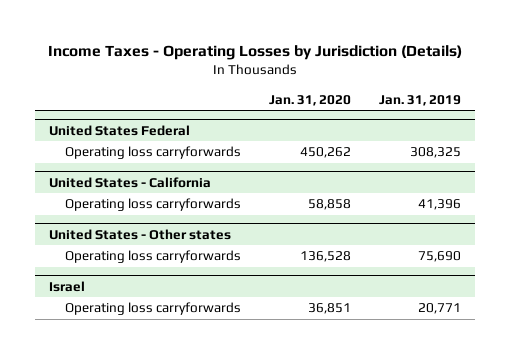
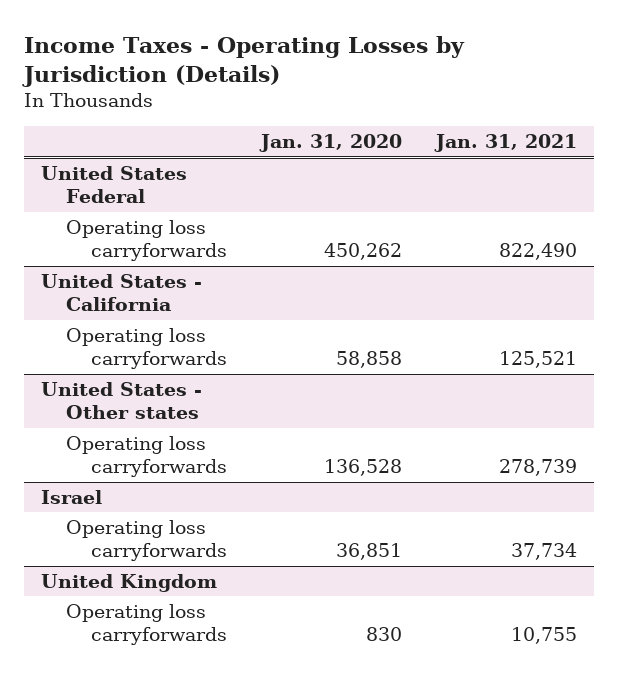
[379,94,462,106] Jan. 31, 2019 -> none
none -> [434,134,578,153] Jan. 31, 2021
none -> [40,574,217,593] United Kingdom
none -> [65,604,227,646] Operating loss carryforwards

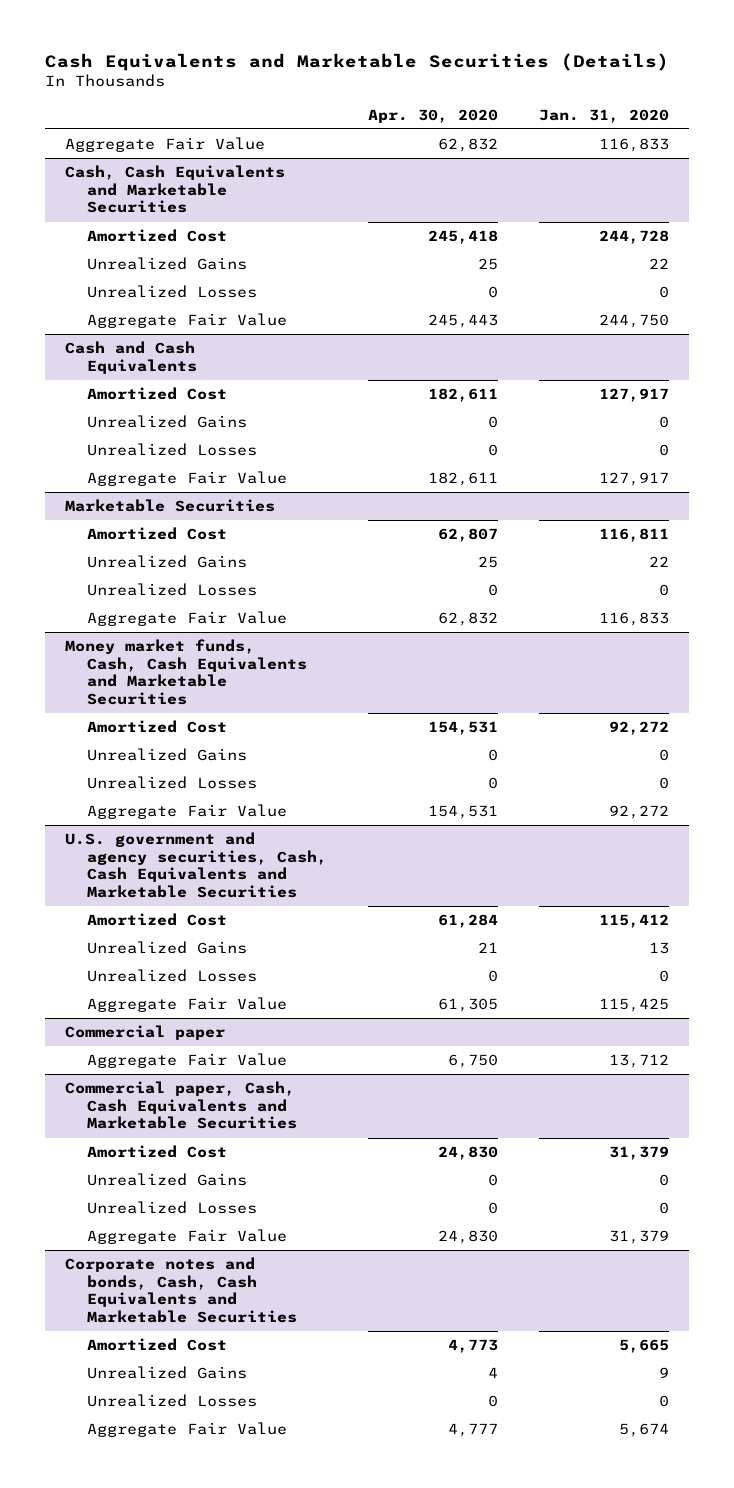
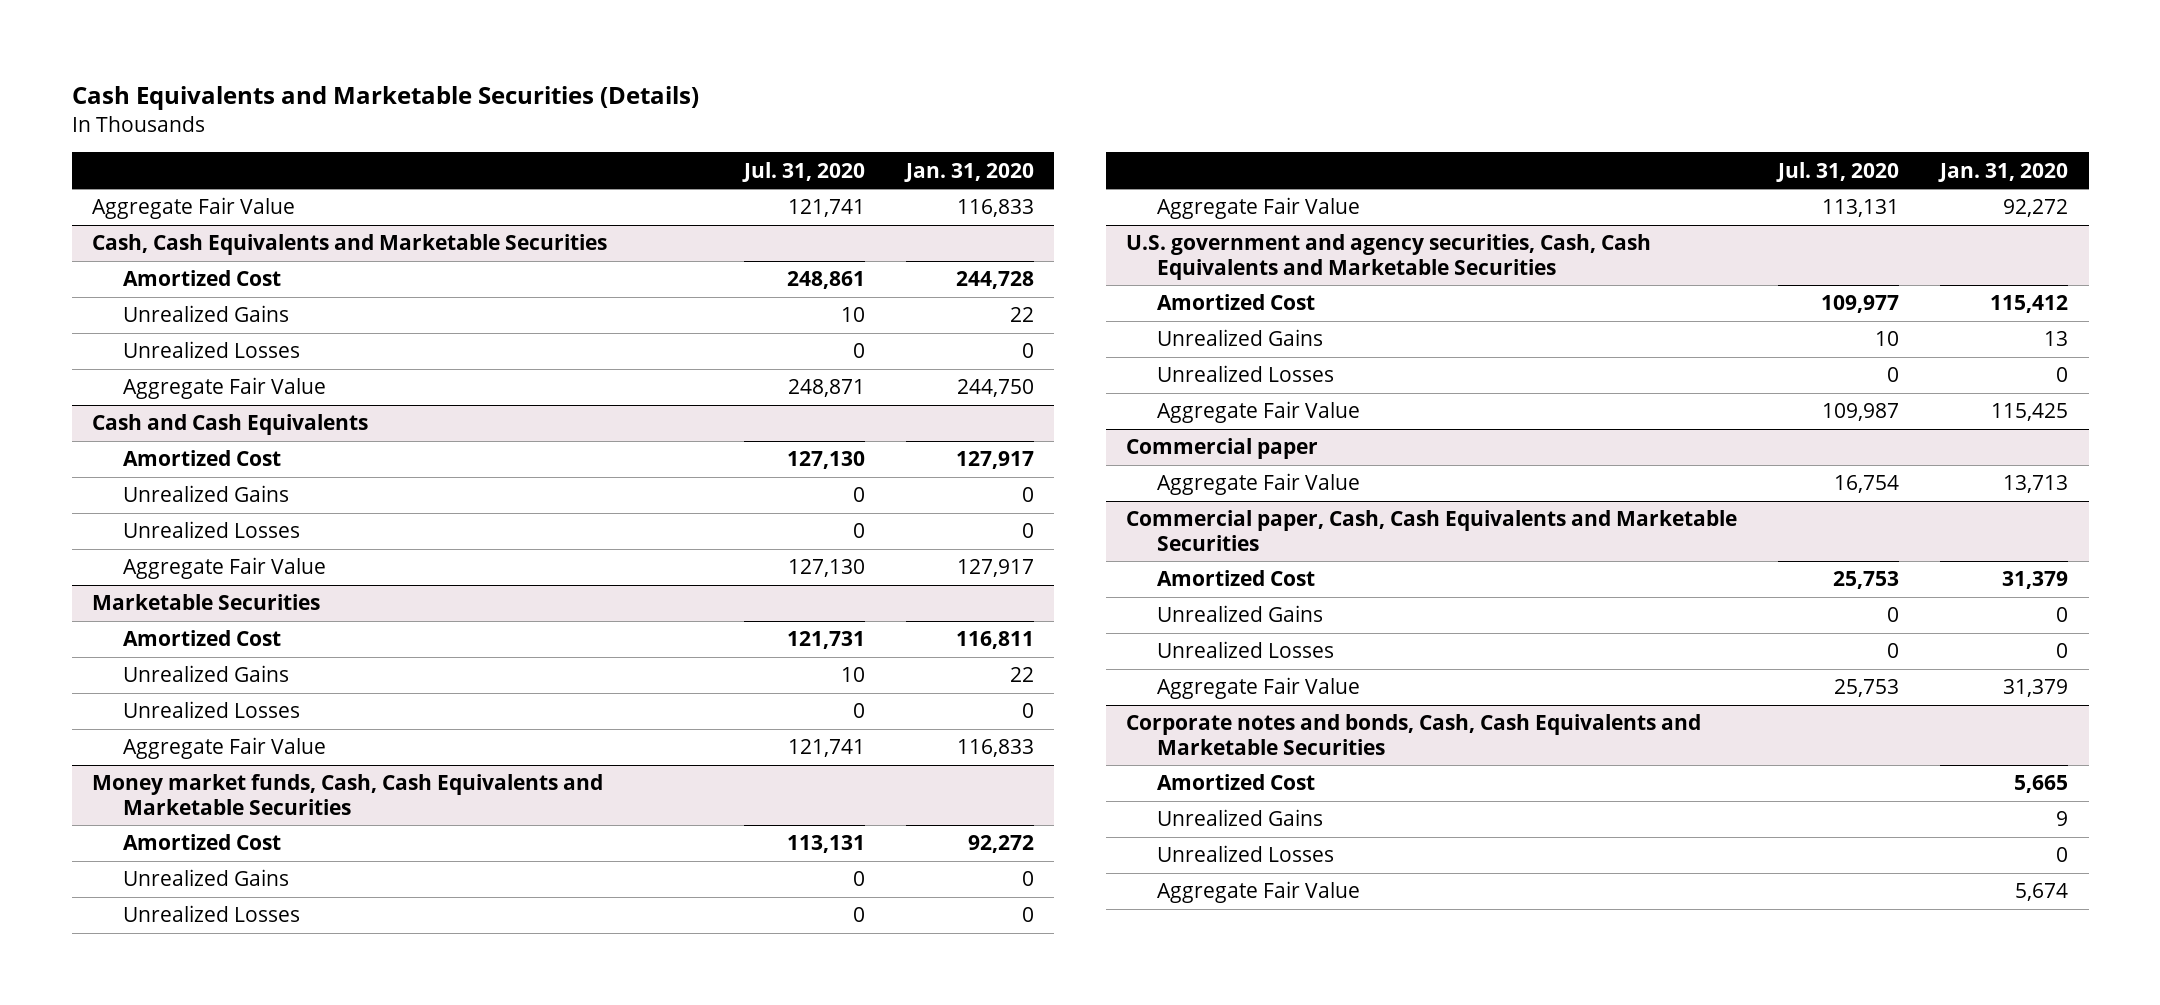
[367,108,498,123] Apr. 30, 2020 -> none
none -> [742,161,866,182] Jul. 31, 2020
[608,1054,669,1069] 13,712 -> [2003,475,2069,494] 13,713

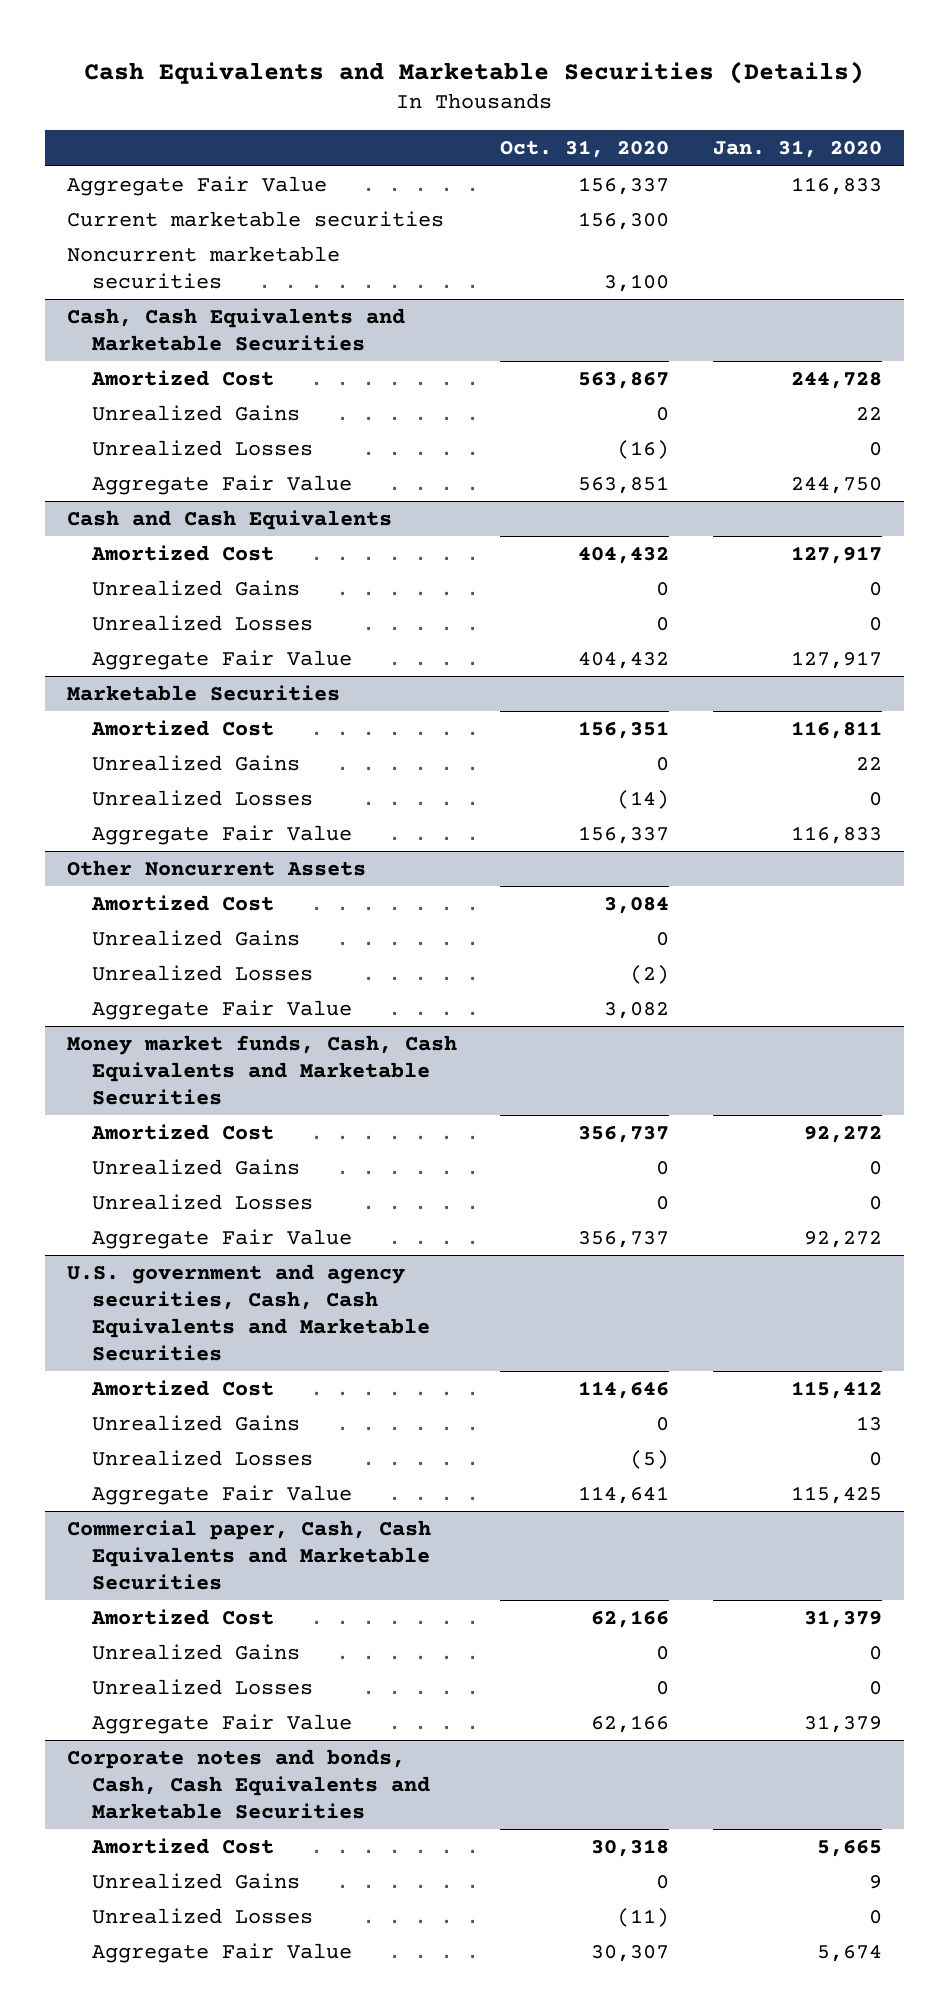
[742,161,866,182] Jul. 31, 2020 -> none
none -> [500,140,670,159] Oct. 31, 2020
none -> [66,210,444,227] Current marketable securities
none -> [66,245,340,290] Noncurrent marketable securities
none -> [66,859,366,876] Other Noncurrent Assets
none -> [90,894,274,911] Amortized Cost
none -> [91,929,300,946] Unrealized Gains
none -> [91,964,313,981] Unrealized Losses
none -> [91,999,352,1020] Aggregate Fair Value
[1126,438,1319,460] Commercial paper -> none
[1156,473,1360,496] Aggregate Fair Value -> none

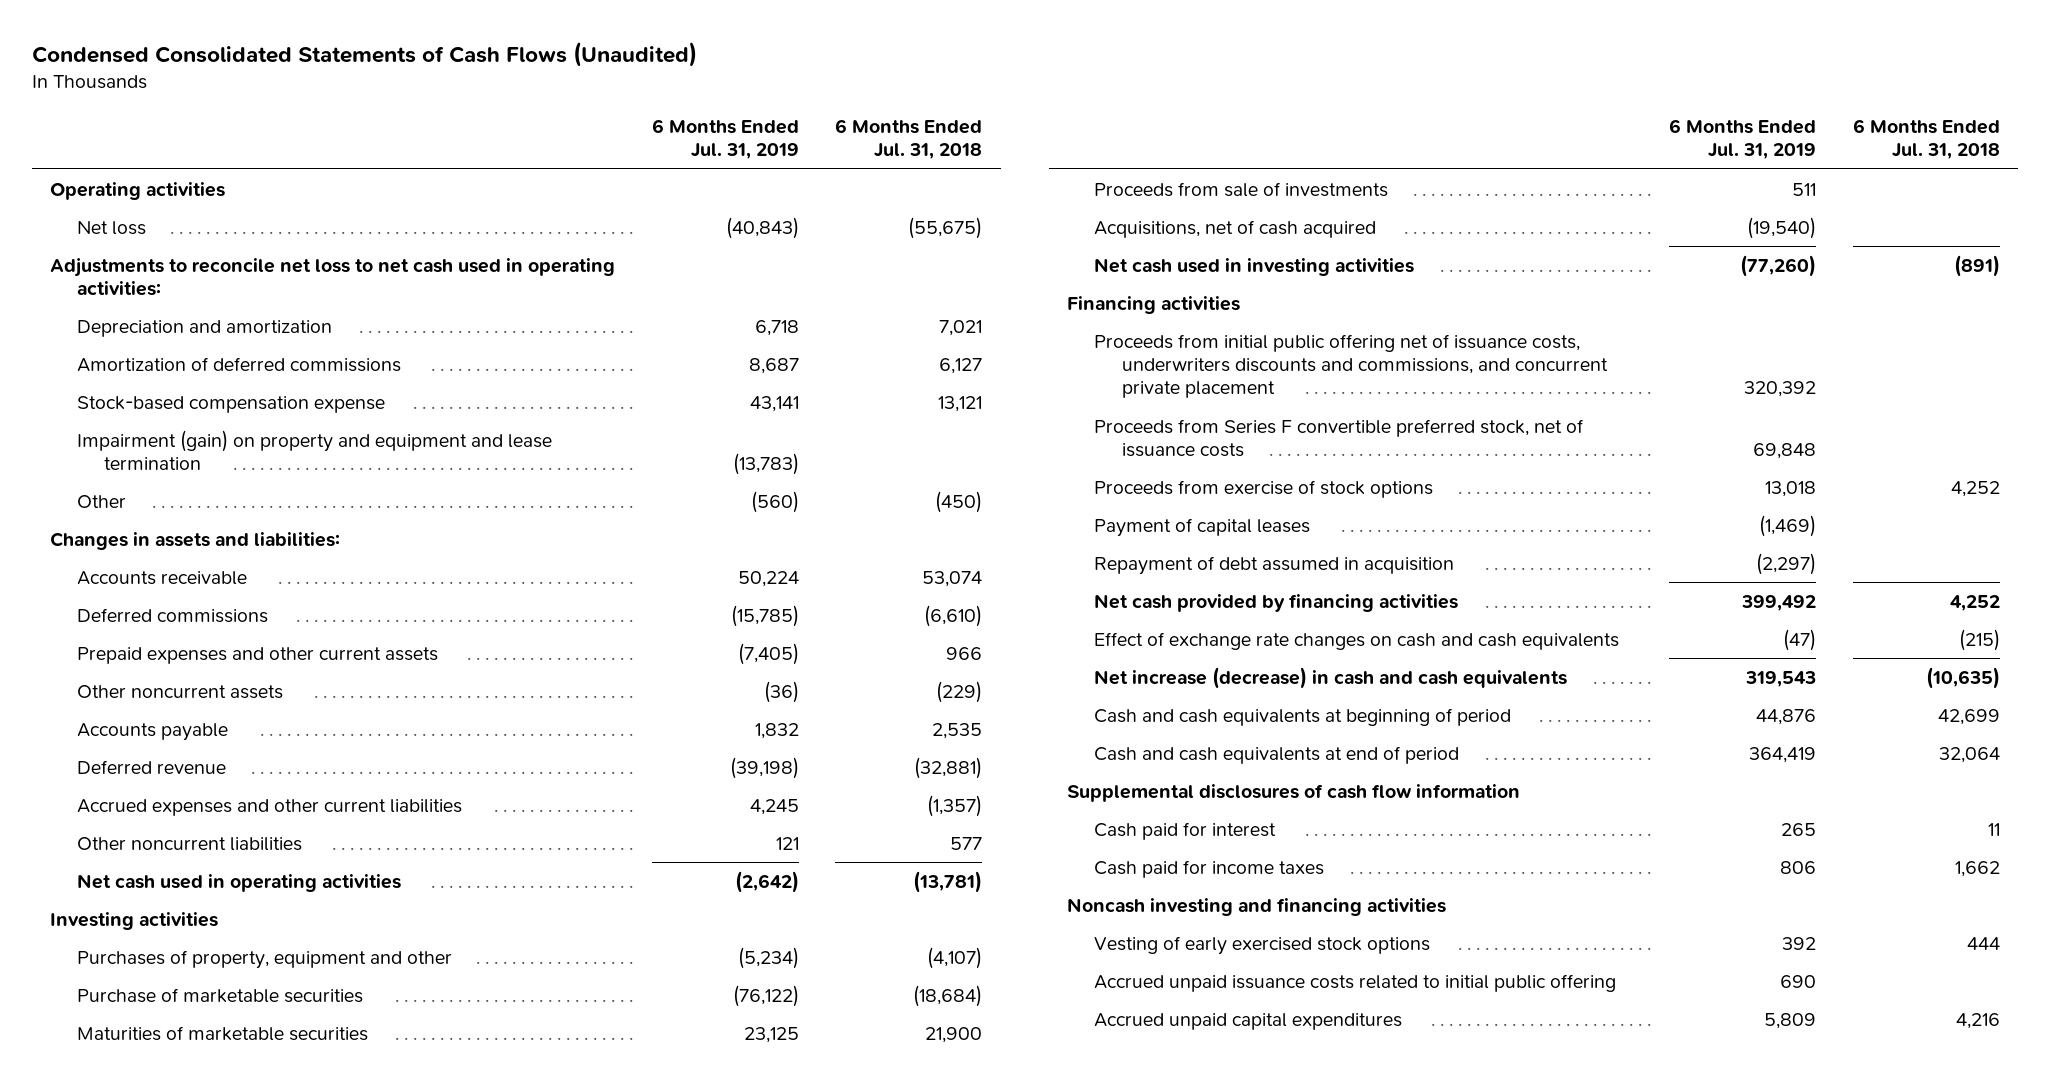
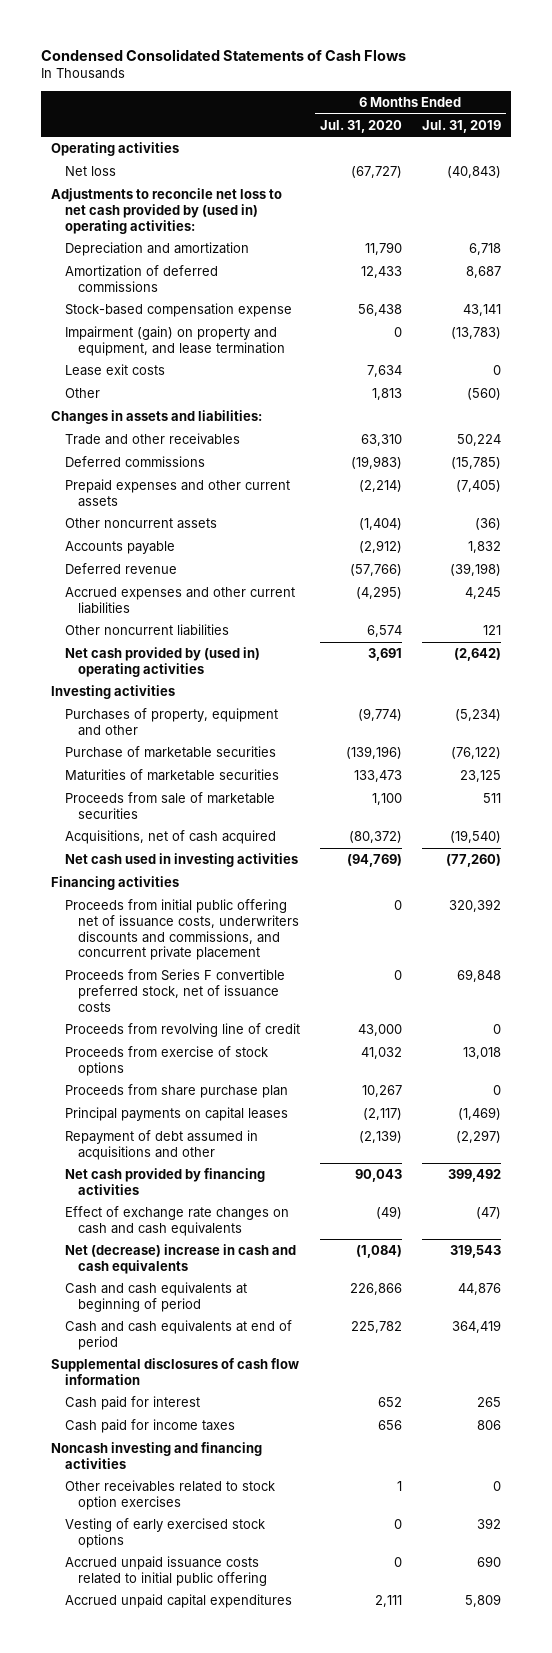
[31,41,697,67] Condensed Consolidated Statements of Cash Flows (Unaudited) -> [41,49,407,62] Condensed Consolidated Statements of Cash Flows
[835,119,983,160] 6 Months Ended Jul. 31, 2018 -> none
none -> [319,119,402,133] Jul. 31, 2020
[50,257,616,296] Adjustments to reconcile net loss to net cash used in operating activities: -> [51,187,283,234] Adjustments to reconcile net loss to net cash provided by (used in) operating activities:
[77,429,553,470] Impairment (gain) on property and equipment and lease termination -> [64,325,286,356] Impairment (gain) on property and equipment, and lease termination
none -> [64,363,165,376] Lease exit costs
[77,570,248,585] Accounts receivable -> [64,432,240,445] Trade and other receivables
[77,873,402,892] Net cash used in operating activities -> [64,646,260,677] Net cash provided by (used in) operating activities
[1094,181,1389,197] Proceeds from sale of investments -> [64,791,275,819] Proceeds from sale of marketable securities
none -> [64,1022,300,1037] Proceeds from revolving line of credit
none -> [64,1083,288,1098] Proceeds from share purchase plan
[1094,517,1311,537] Payment of capital leases -> [64,1106,288,1121] Principal payments on capital leases
[1094,555,1455,575] Repayment of debt assumed in acquisition -> [64,1129,258,1160] Repayment of debt assumed in acquisitions and other
[1094,666,1568,689] Net increase (decrease) in cash and cash equivalents -> [64,1243,296,1274] Net (decrease) increase in cash and cash equivalents
none -> [64,1479,275,1510] Other receivables related to stock option exercises

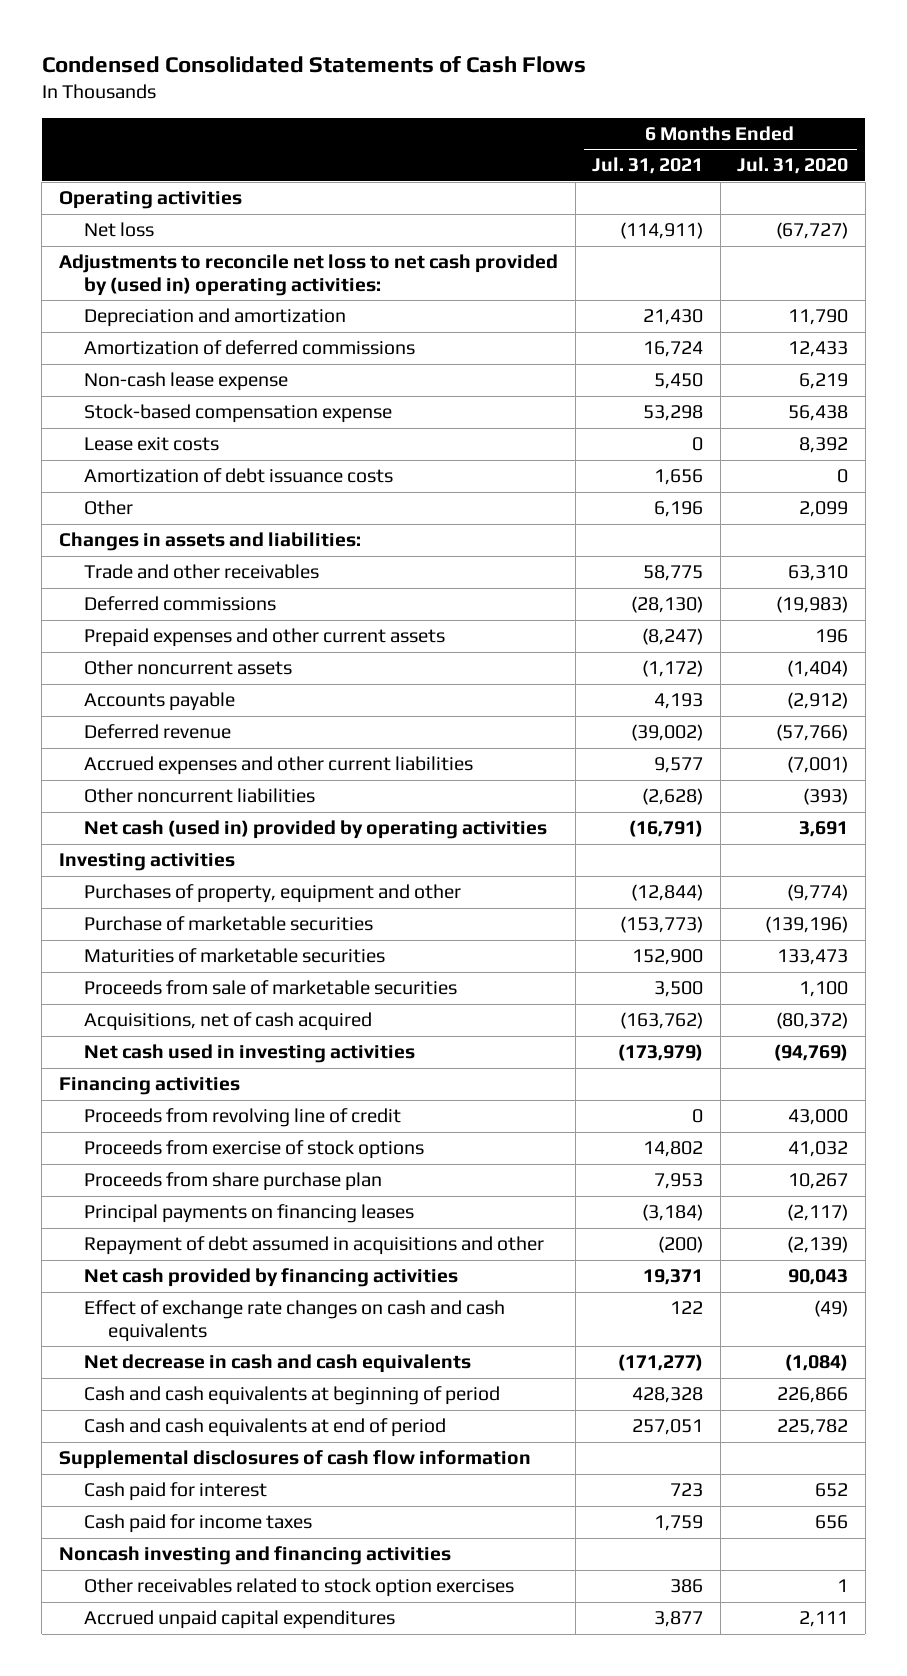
[421,119,501,133] Jul. 31, 2019 -> none
none -> [592,157,704,175] Jul. 31, 2021
none -> [83,372,288,392] Non-cash lease expense
[64,325,286,356] Impairment (gain) on property and equipment, and lease termination -> none
[366,364,402,377] 7,634 -> [799,437,849,454] 8,392
none -> [83,468,393,484] Amortization of debt issuance costs
[371,387,402,400] 1,813 -> [799,501,849,518] 2,099
[358,479,402,492] (2,214) -> [815,629,849,644] 196
[355,585,402,599] (4,295) -> [787,756,849,774] (7,001)
[366,624,402,637] 6,574 -> [803,788,849,806] (393)
[64,646,260,677] Net cash provided by (used in) operating activities -> [83,820,547,840] Net cash (used in) provided by operating activities
[64,898,300,961] Proceeds from initial public offering net of issuance costs, underwriters discounts and commissions, and concurrent private placement -> none
[64,968,285,1012] Proceeds from Series F convertible preferred stock, net of issuance costs -> none
[64,1106,288,1121] Principal payments on capital leases -> [83,1204,414,1224] Principal payments on financing leases
[64,1243,296,1274] Net (decrease) increase in cash and cash equivalents -> [83,1354,471,1374] Net decrease in cash and cash equivalents
[64,1517,265,1548] Vesting of early exercised stock options -> none
[64,1555,268,1586] Accrued unpaid issuance costs related to initial public offering -> none

